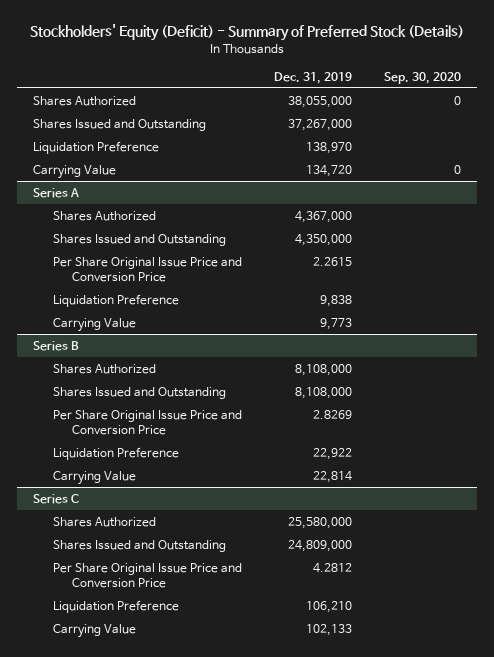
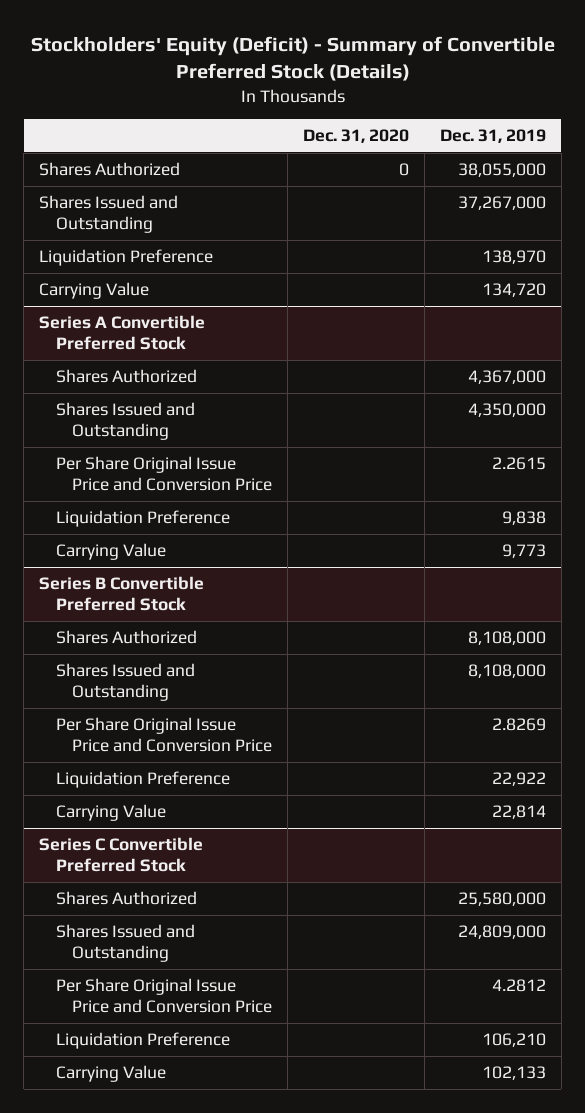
[30,24,465,42] Stockholders' Equity (Deficit) - Summary of Preferred Stock (Details) -> [30,35,555,82] Stockholders' Equity (Deficit) - Summary of Convertible Preferred Stock (Details)
[383,71,461,84] Sep. 30, 2020 -> none
none -> [303,129,410,144] Dec. 31, 2020
[33,187,80,198] Series A -> [39,315,206,351] Series A Convertible Preferred Stock
[33,340,80,351] Series B -> [39,576,205,612] Series B Convertible Preferred Stock
[33,493,80,504] Series C -> [39,837,204,873] Series C Convertible Preferred Stock

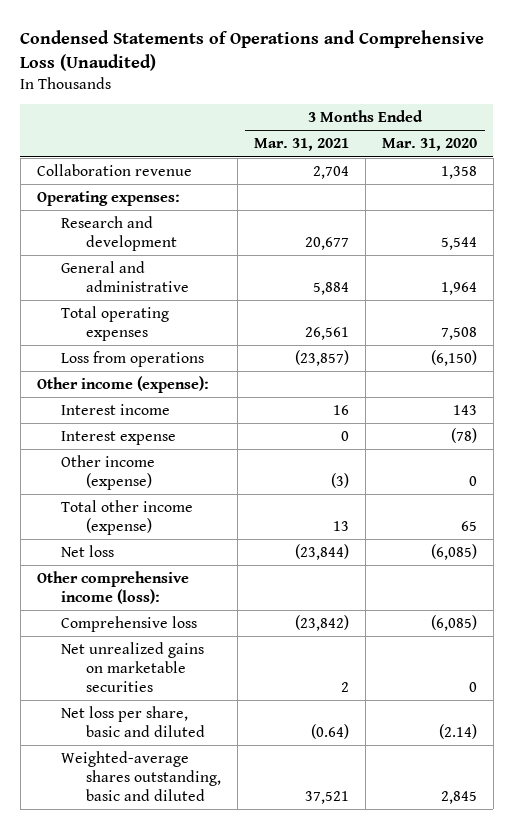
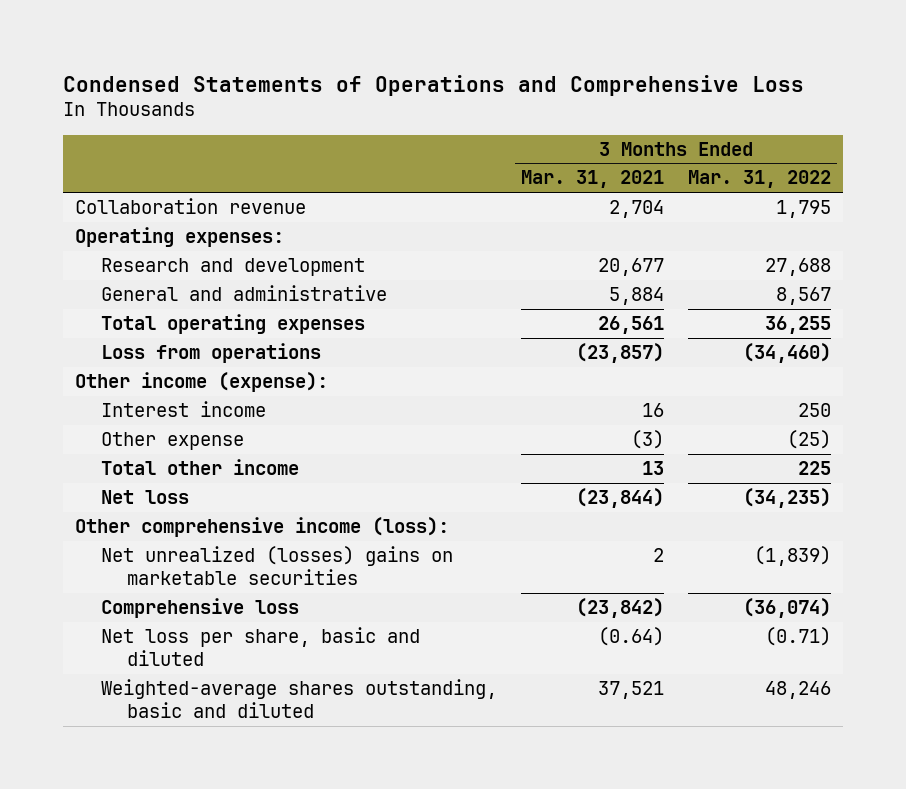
[20,30,485,72] Condensed Statements of Operations and Comprehensive Loss (Unaudited) -> [63,74,805,96] Condensed Statements of Operations and Comprehensive Loss
[381,138,477,152] Mar. 31, 2020 -> none
none -> [688,170,832,189] Mar. 31, 2022
[61,430,177,445] Interest expense -> none
[61,454,156,490] Other income (expense) -> [101,432,245,451] Other expense
[61,499,194,535] Total other income (expense) -> [101,459,300,476] Total other income
none -> [101,546,454,585] Net unrealized (losses) gains on marketable securities
[61,641,205,693] Net unrealized gains on marketable securities -> none

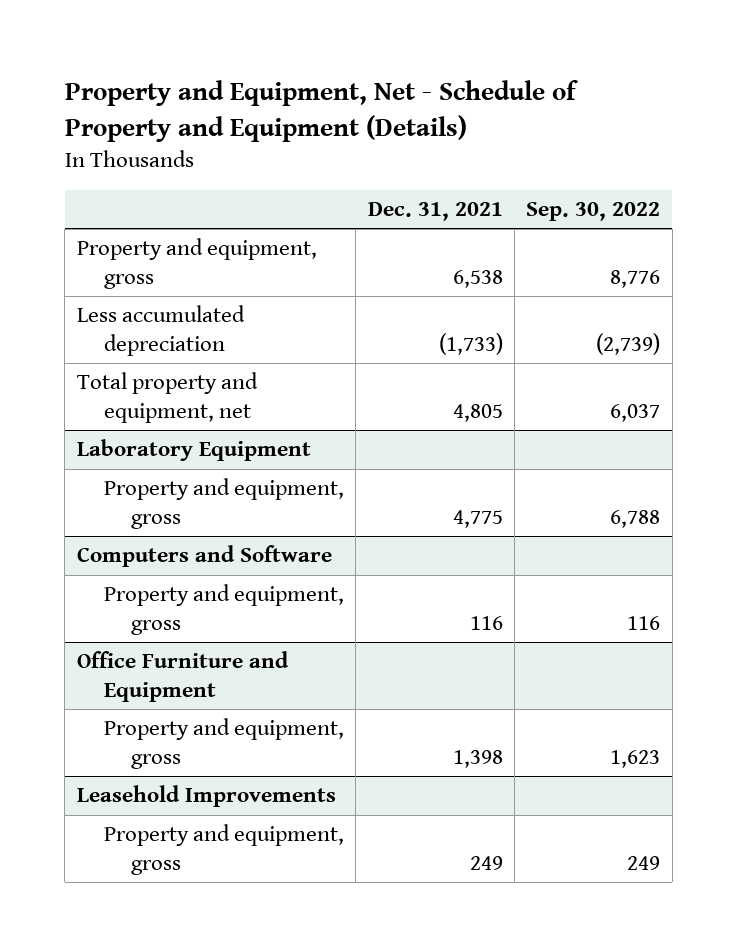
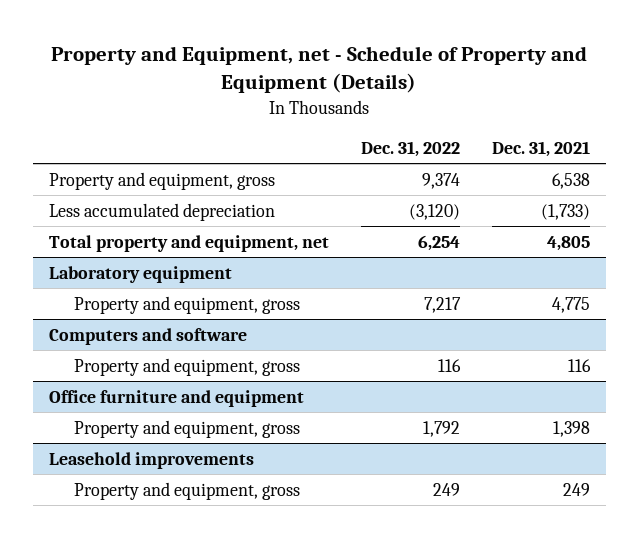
[64,80,579,142] Property and Equipment, Net - Schedule of Property and Equipment (Details) -> [51,46,588,94] Property and Equipment, net - Schedule of Property and Equipment (Details)
[526,201,661,221] Sep. 30, 2022 -> none
none -> [360,140,460,157] Dec. 31, 2022
[76,439,311,462] Laboratory Equipment -> [49,265,233,283] Laboratory equipment
[76,545,332,568] Computers and Software -> [49,327,248,345] Computers and software
[76,651,289,703] Office Furniture and Equipment -> [49,389,305,407] Office furniture and equipment
[76,785,336,808] Leasehold Improvements -> [49,451,255,469] Leasehold improvements

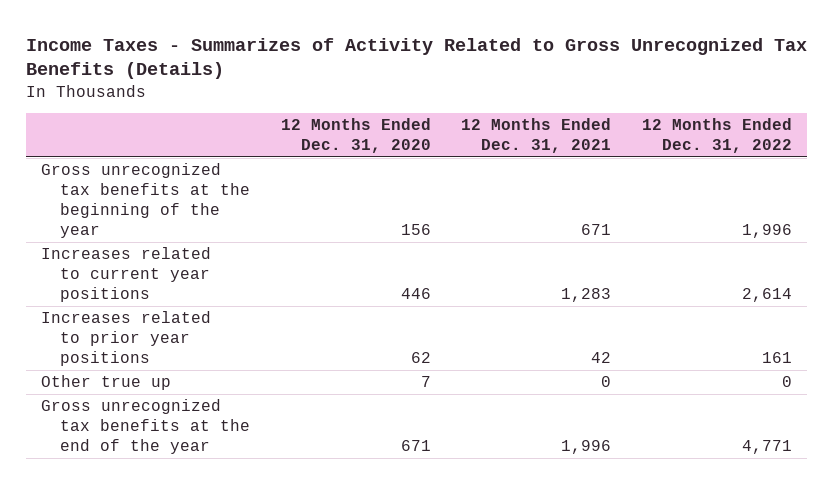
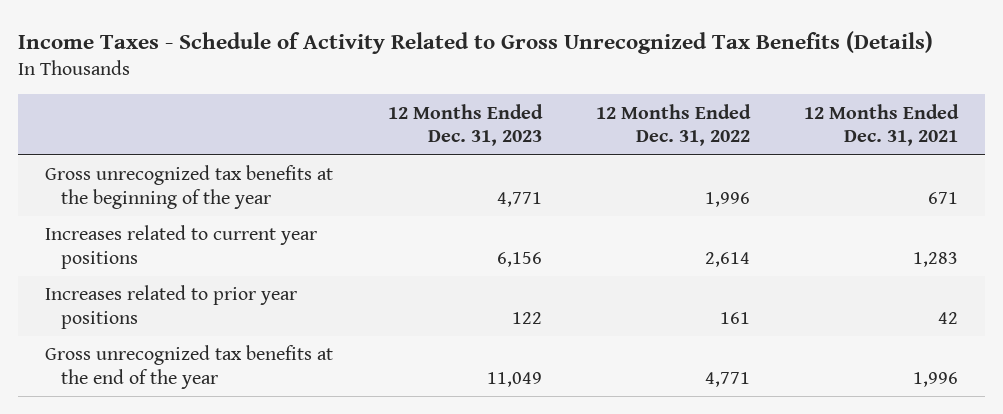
[25,37,807,80] Income Taxes - Summarizes of Activity Related to Gross Unrecognized Tax Benefits (Details) -> [18,30,934,54] Income Taxes - Schedule of Activity Related to Gross Unrecognized Tax Benefits (Details)
[280,118,431,154] 12 Months Ended Dec. 31, 2020 -> none
none -> [387,103,543,147] 12 Months Ended Dec. 31, 2023
[41,375,172,391] Other true up -> none

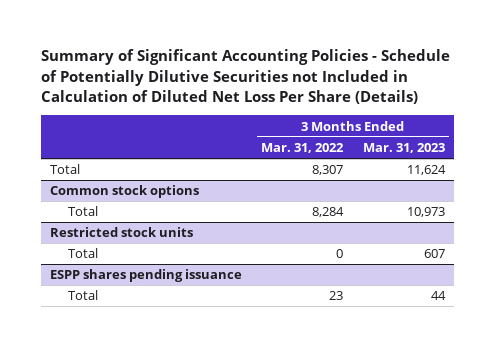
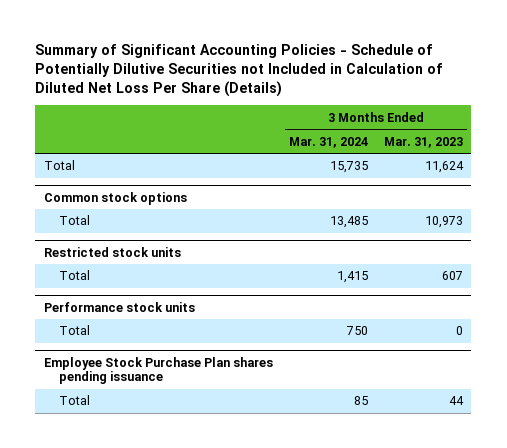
[261,143,345,154] Mar. 31, 2022 -> none
none -> [288,136,368,148] Mar. 31, 2024
[50,269,243,283] ESPP shares pending issuance -> none
none -> [43,301,195,312] Performance stock units
none -> [59,325,91,336] Total
none -> [43,356,273,385] Employee Stock Purchase Plan shares pending issuance

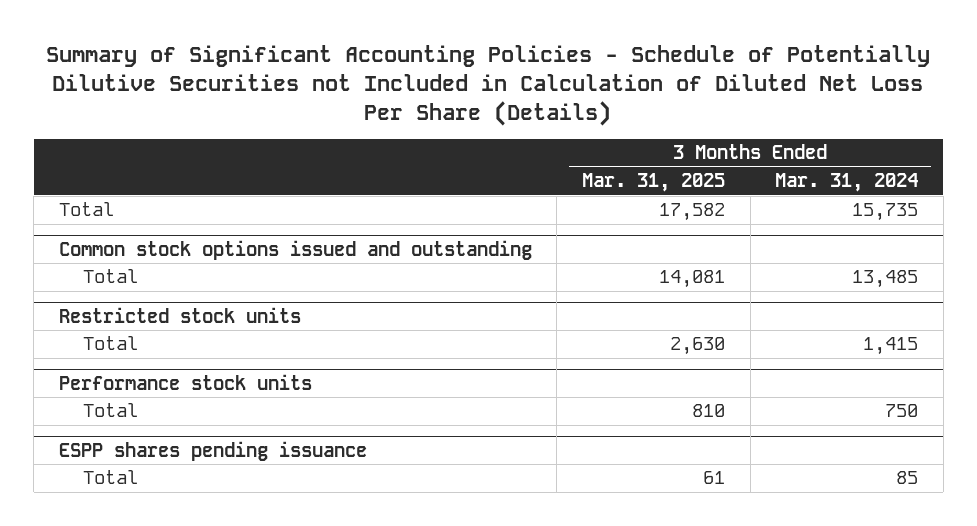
[384,136,464,148] Mar. 31, 2023 -> none
none -> [581,173,725,193] Mar. 31, 2025
[43,191,187,205] Common stock options -> [58,239,532,260] Common stock options issued and outstanding
[43,356,273,385] Employee Stock Purchase Plan shares pending issuance -> [58,440,367,461] ESPP shares pending issuance

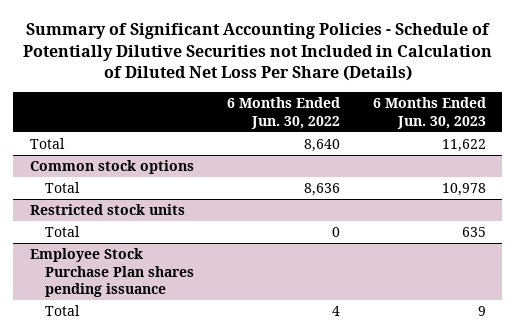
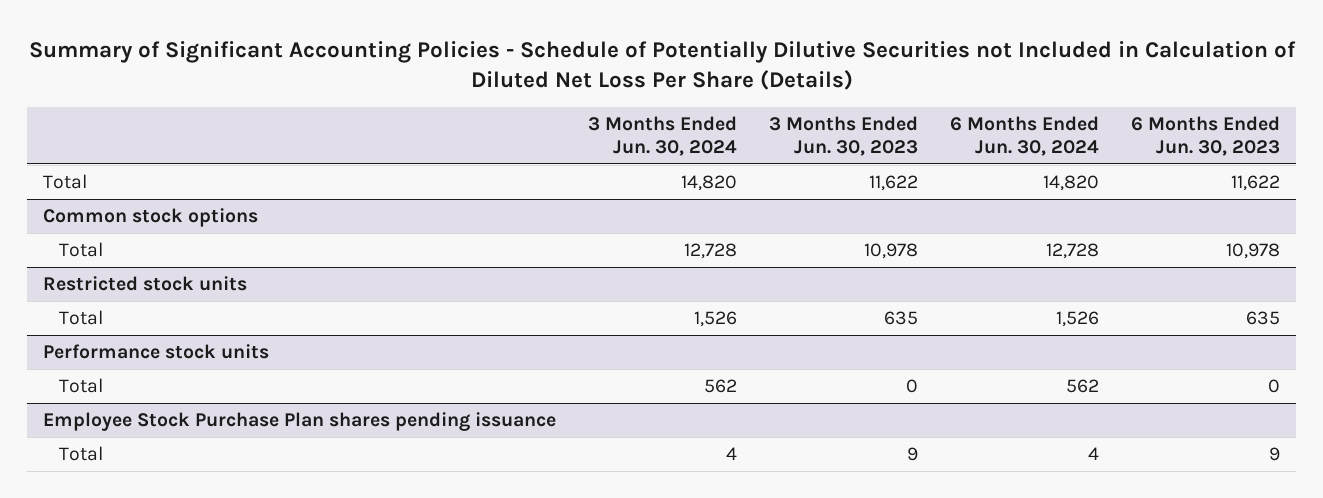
[226,97,340,130] 6 Months Ended Jun. 30, 2022 -> none
none -> [588,115,738,156] 3 Months Ended Jun. 30, 2024
none -> [769,115,919,156] 3 Months Ended Jun. 30, 2023
none -> [950,115,1100,156] 6 Months Ended Jun. 30, 2024
none -> [42,344,269,360] Performance stock units
none -> [59,378,104,394] Total

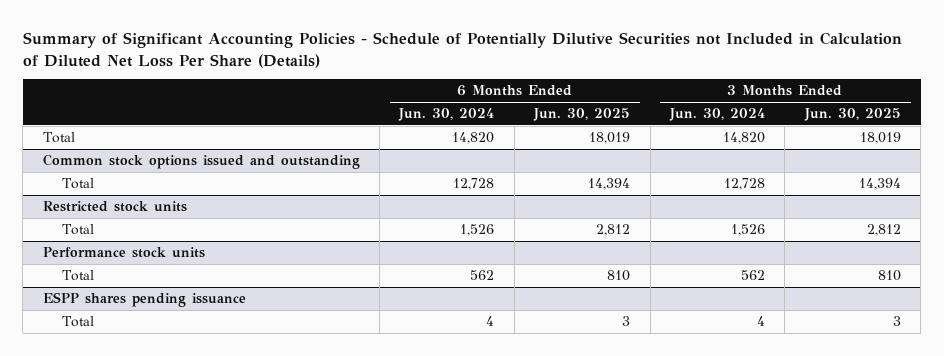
[769,115,919,156] 3 Months Ended Jun. 30, 2023 -> none
[1131,115,1281,156] 6 Months Ended Jun. 30, 2023 -> none
none -> [533,108,631,122] Jun. 30, 2025
none -> [803,108,901,122] Jun. 30, 2025
[42,208,258,228] Common stock options -> [42,154,360,170] Common stock options issued and outstanding
[42,412,556,432] Employee Stock Purchase Plan shares pending issuance -> [42,292,246,308] ESPP shares pending issuance

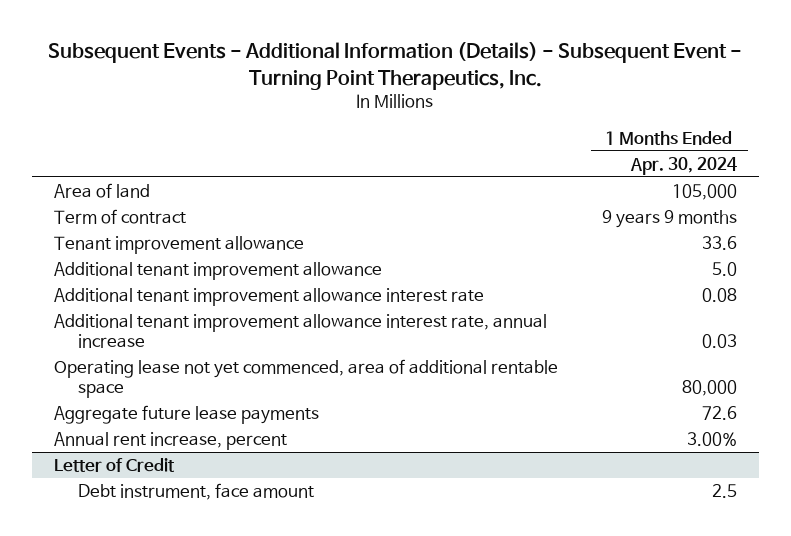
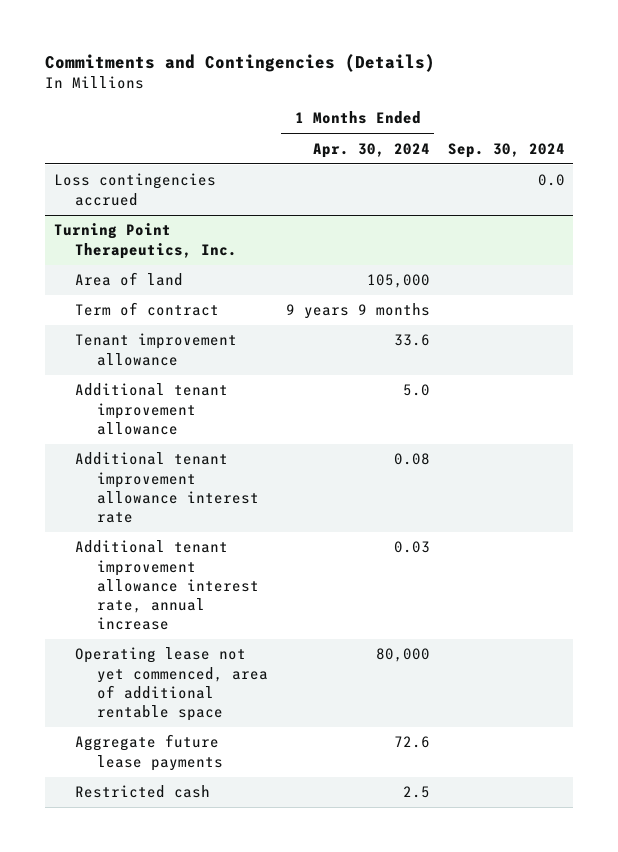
[48,42,743,90] Subsequent Events - Additional Information (Details) - Subsequent Event - Turning Point Therapeutics, Inc. -> [45,54,436,73] Commitments and Contingencies (Details)
none -> [447,142,565,158] Sep. 30, 2024
none -> [53,173,216,206] Loss contingencies accrued
none -> [53,223,238,259] Turning Point Therapeutics, Inc.
[53,432,287,451] Annual rent increase, percent -> none
[53,458,175,473] Letter of Credit -> none
[78,483,315,501] Debt instrument, face amount -> none
none -> [75,785,211,799] Restricted cash

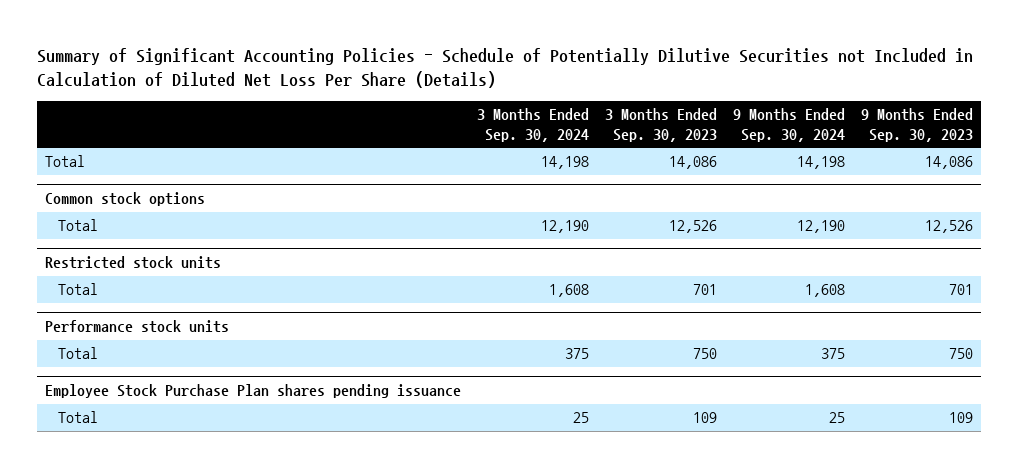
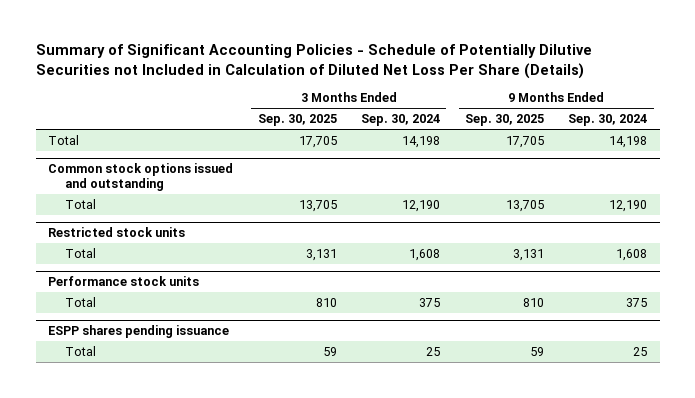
[605,108,718,142] 3 Months Ended Sep. 30, 2023 -> none
[860,108,973,142] 9 Months Ended Sep. 30, 2023 -> none
none -> [257,114,337,127] Sep. 30, 2025
none -> [464,114,544,127] Sep. 30, 2025
[45,192,206,207] Common stock options -> [47,163,233,192] Common stock options issued and outstanding
[45,384,462,399] Employee Stock Purchase Plan shares pending issuance -> [47,325,229,339] ESPP shares pending issuance

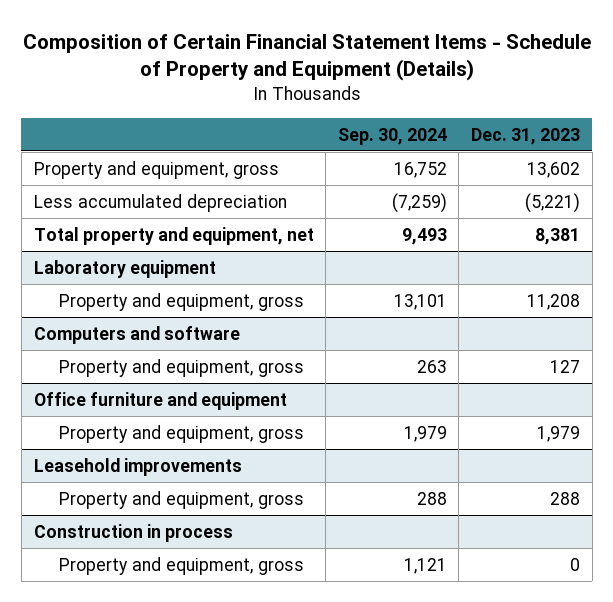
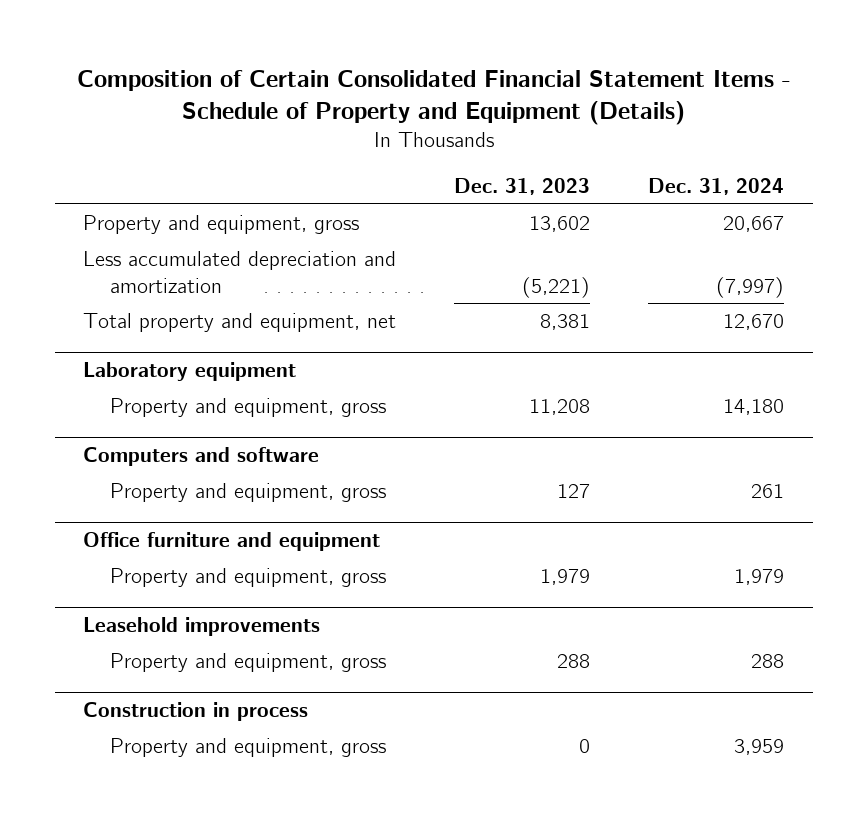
[22,33,591,82] Composition of Certain Financial Statement Items - Schedule of Property and Equipment (Details) -> [76,69,791,126] Composition of Certain Consolidated Financial Statement Items - Schedule of Property and Equipment (Details)
[337,127,447,145] Sep. 30, 2024 -> none
none -> [647,177,784,195] Dec. 31, 2024
[33,193,287,212] Less accumulated depreciation -> [83,250,397,293] Less accumulated depreciation and amortization

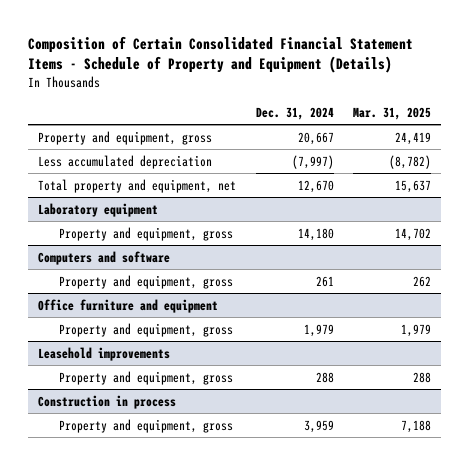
[454,177,591,195] Dec. 31, 2023 -> none
none -> [353,106,432,120] Mar. 31, 2025
[83,250,397,293] Less accumulated depreciation and amortization -> [38,154,213,169] Less accumulated depreciation

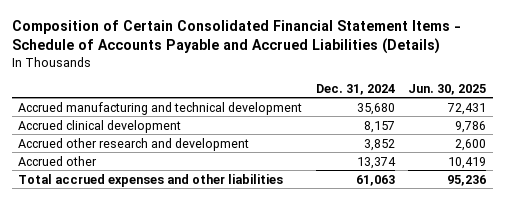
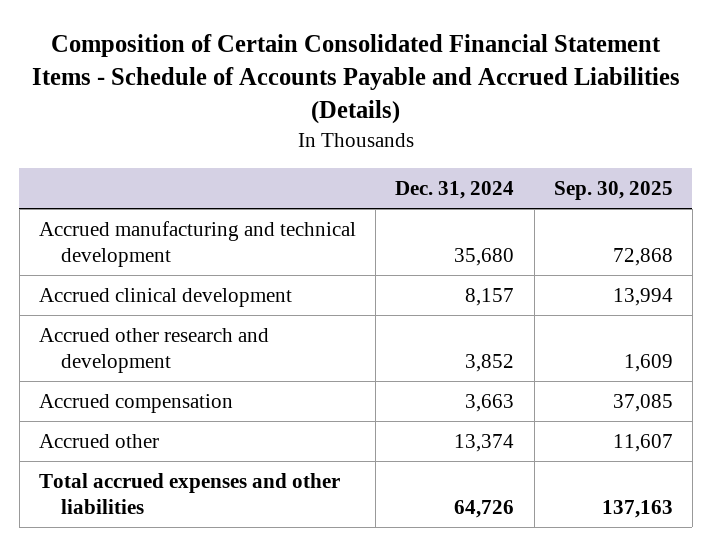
[408,83,487,95] Jun. 30, 2025 -> none
none -> [553,181,673,201] Sep. 30, 2025
none -> [38,393,233,413] Accrued compensation
[355,174,395,186] 61,063 -> [454,499,515,518] 64,726

